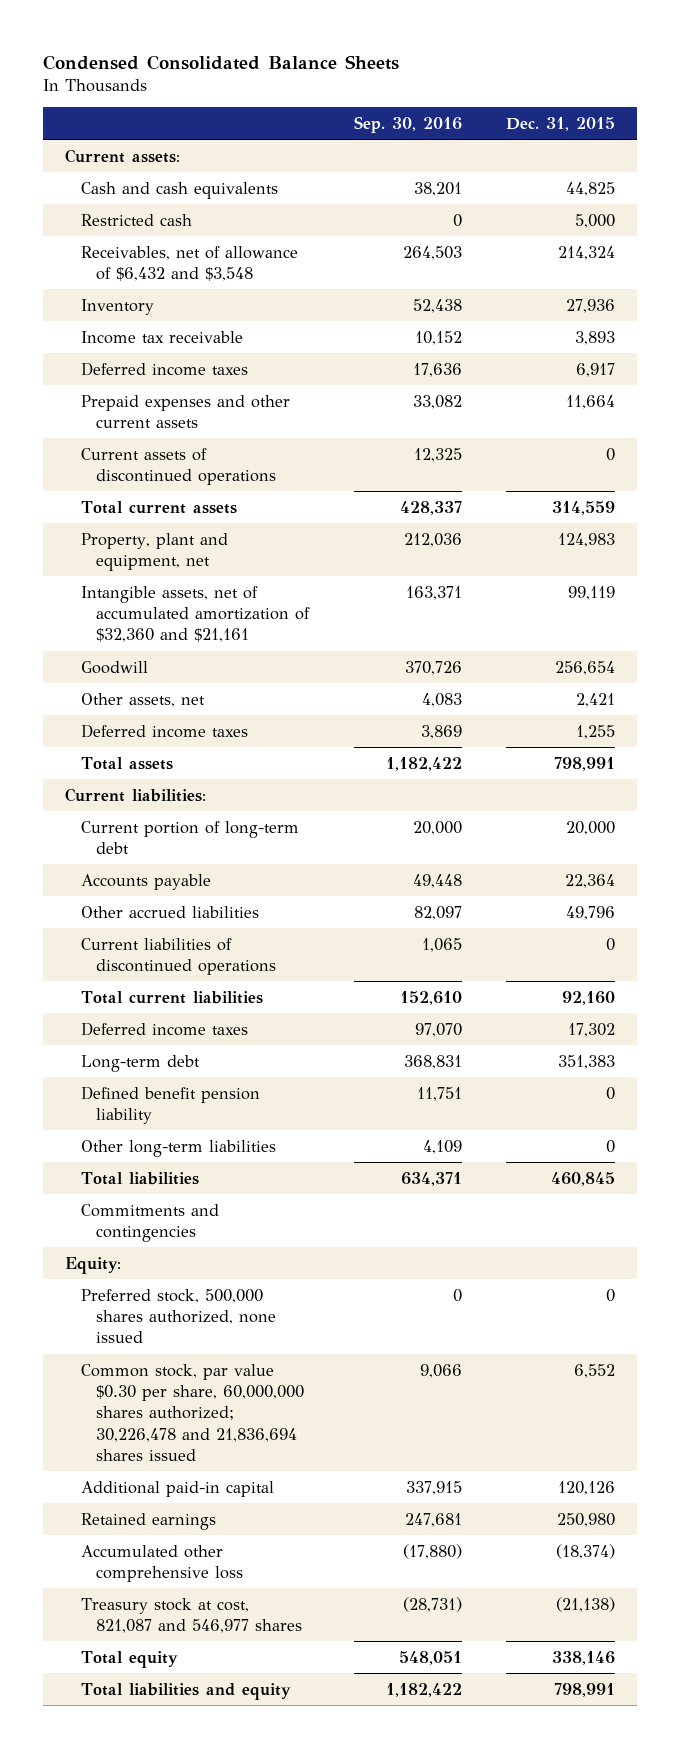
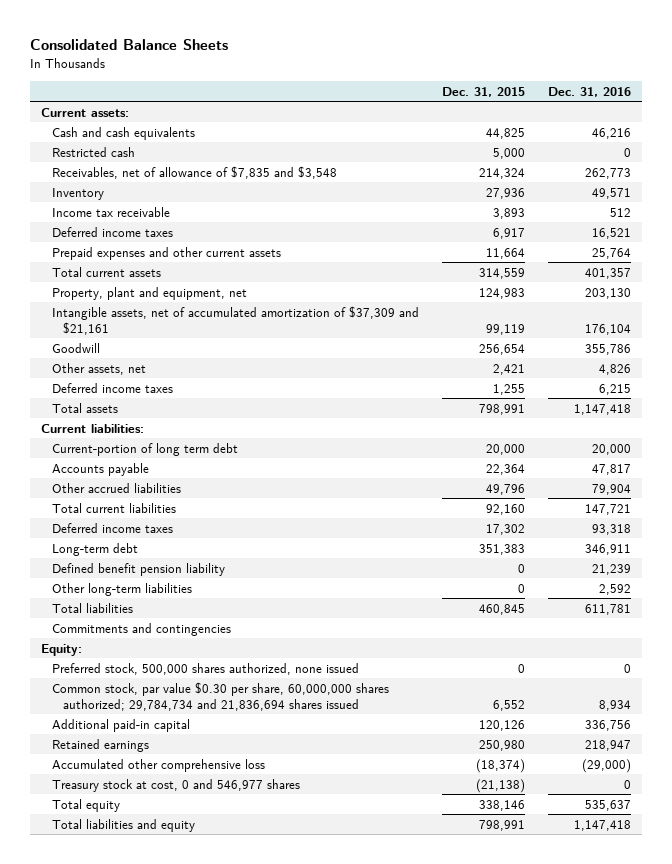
[43,54,400,70] Condensed Consolidated Balance Sheets -> [29,39,228,51] Consolidated Balance Sheets
[353,115,462,133] Sep. 30, 2016 -> none
none -> [547,86,631,97] Dec. 31, 2016
[80,245,298,282] Receivables, net of allowance of $6,432 and $3,548 -> [52,165,338,179] Receivables, net of allowance of $7,835 and $3,548
[80,447,277,486] Current assets of discontinued operations -> none
[80,585,311,643] Intangible assets, net of accumulated amortization of $32,360 and $21,161 -> [52,305,420,336] Intangible assets, net of accumulated amortization of $37,309 and $21,161
[80,820,299,855] Current portion of long-term debt -> [52,442,239,456] Current-portion of long term debt
[80,937,277,976] Current liabilities of discontinued operations -> none
[80,1363,305,1461] Common stock, par value $0.30 per share, 60,000,000 shares authorized; 30,226,478 and 21,836,694 shares issued -> [52,681,390,712] Common stock, par value $0.30 per share, 60,000,000 shares authorized; 29,784,734 and 21,836,694 shares issued
[80,1597,303,1634] Treasury stock at cost, 821,087 and 546,977 shares -> [52,778,301,792] Treasury stock at cost, 0 and 546,977 shares

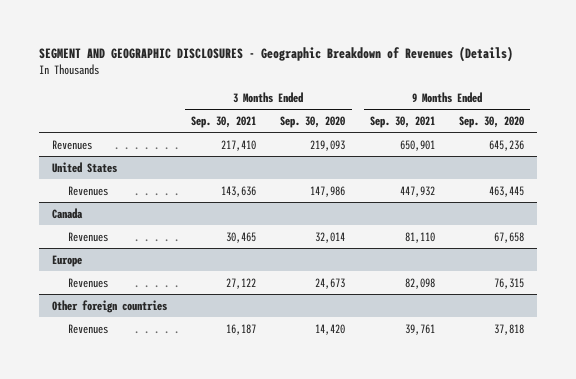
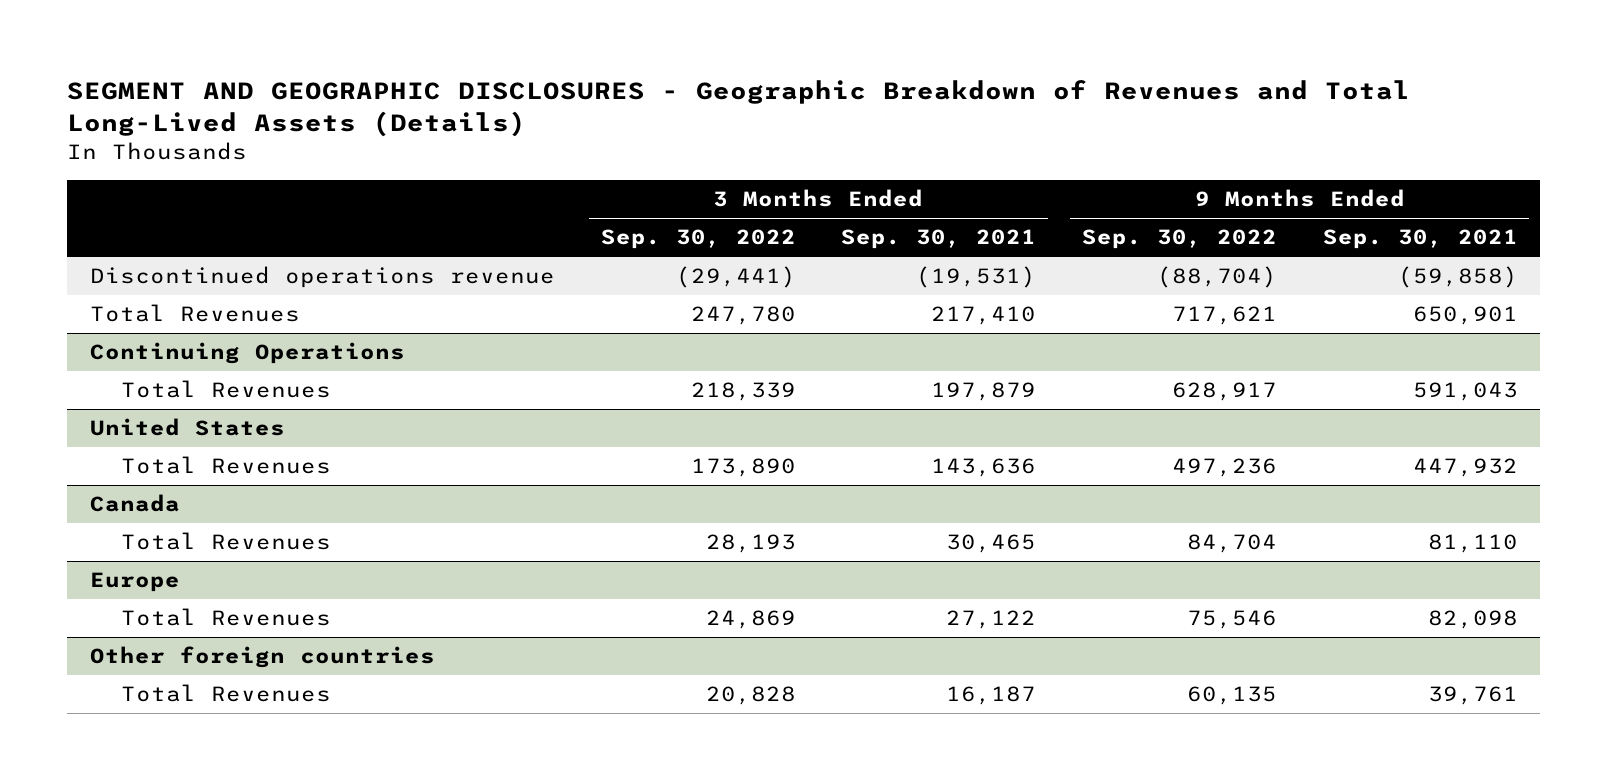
[39,45,514,62] SEGMENT AND GEOGRAPHIC DISCLOSURES - Geographic Breakdown of Revenues (Details) -> [67,80,1411,138] SEGMENT AND GEOGRAPHIC DISCLOSURES - Geographic Breakdown of Revenues and Total Long-Lived Assets (Details)
[280,115,346,128] Sep. 30, 2020 -> none
[459,115,525,128] Sep. 30, 2020 -> none
none -> [600,229,796,250] Sep. 30, 2022
none -> [1081,229,1277,250] Sep. 30, 2022
none -> [89,266,555,289] Discontinued operations revenue
[51,139,92,150] Revenues -> [89,304,300,323] Total Revenues
none -> [89,342,405,365] Continuing Operations
none -> [120,380,331,399] Total Revenues
[68,185,109,196] Revenues -> [120,456,331,475] Total Revenues
[68,231,109,242] Revenues -> [120,532,331,551] Total Revenues
[68,277,109,288] Revenues -> [120,608,331,627] Total Revenues
[68,323,109,334] Revenues -> [120,684,331,703] Total Revenues

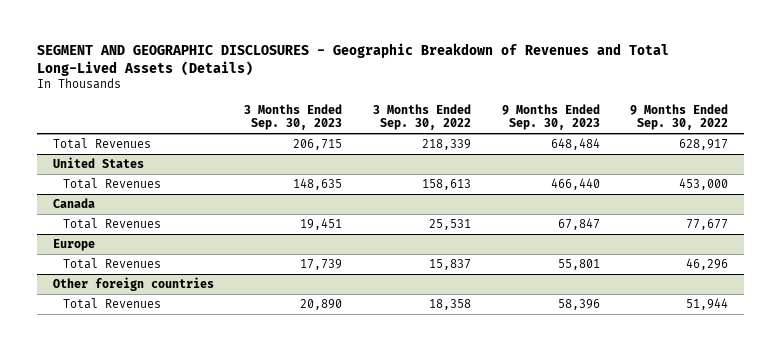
[841,229,1037,250] Sep. 30, 2021 -> none
[1322,229,1518,250] Sep. 30, 2021 -> none
none -> [244,103,343,131] 3 Months Ended Sep. 30, 2023
none -> [501,103,600,131] 9 Months Ended Sep. 30, 2023
[89,266,555,289] Discontinued operations revenue -> none
[89,304,300,323] Total Revenues -> none
[89,342,405,365] Continuing Operations -> none
[690,458,796,478] 173,890 -> [422,178,472,190] 158,613
[1171,458,1277,478] 497,236 -> [679,177,729,190] 453,000
[705,534,796,554] 28,193 -> [429,218,472,230] 25,531
[1186,534,1277,554] 84,704 -> [686,218,729,230] 77,677
[705,610,796,630] 24,869 -> [429,258,472,270] 15,837
[1186,610,1277,630] 75,546 -> [686,257,729,270] 46,296
[705,686,796,706] 20,828 -> [429,298,472,310] 18,358
[1186,686,1277,706] 60,135 -> [686,297,729,310] 51,944

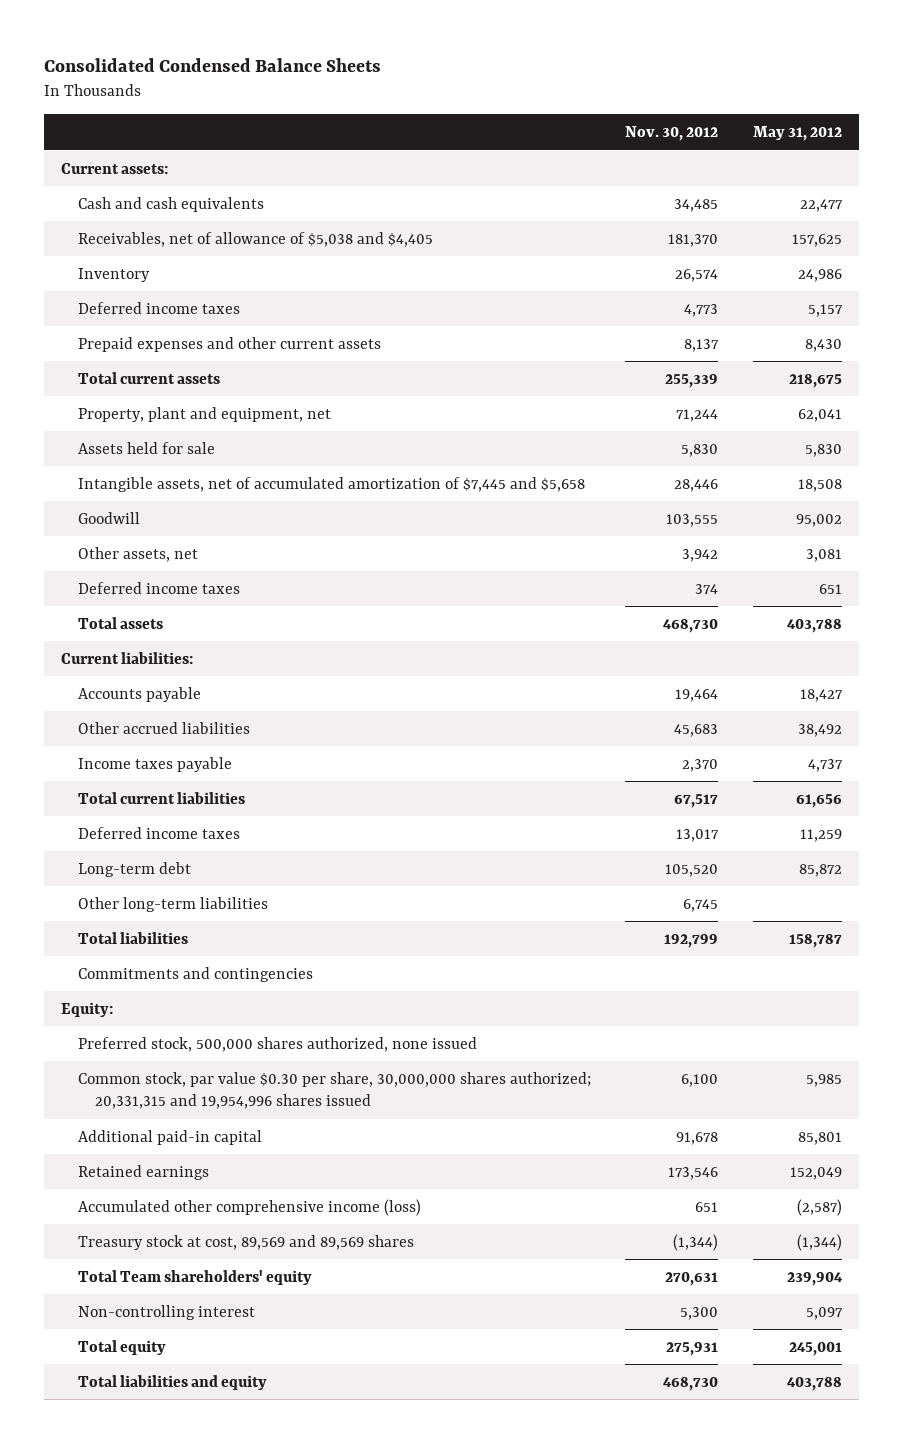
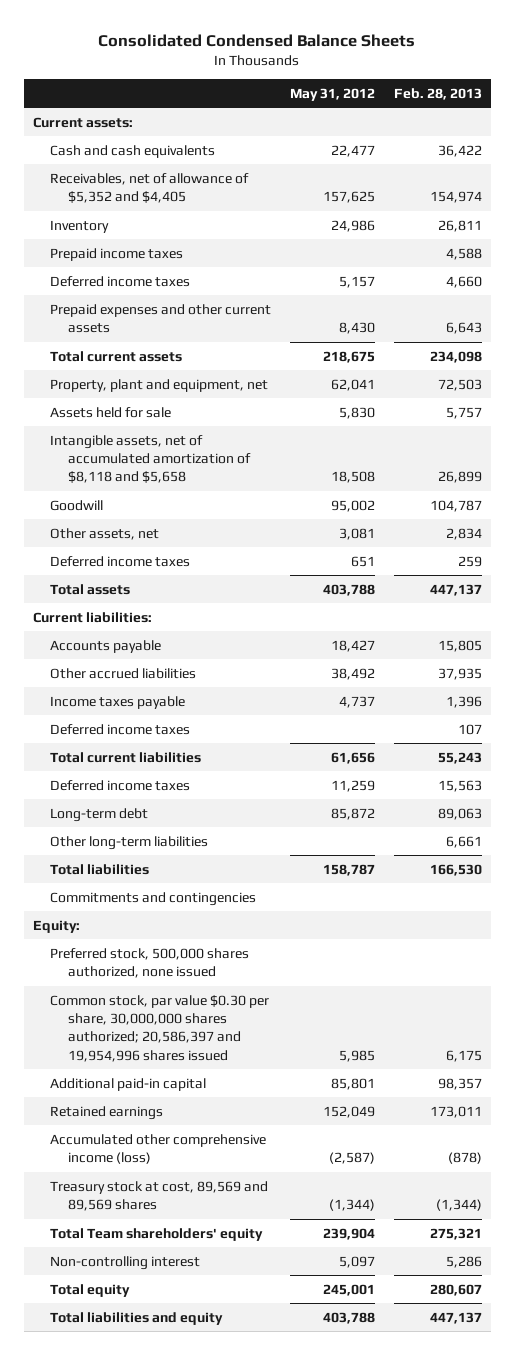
[625,126,719,142] Nov. 30, 2012 -> none
none -> [393,87,482,100] Feb. 28, 2013
[77,231,433,247] Receivables, net of allowance of $5,038 and $4,405 -> [50,172,250,204] Receivables, net of allowance of $5,352 and $4,405
none -> [50,247,184,261] Prepaid income taxes
[77,476,585,492] Intangible assets, net of accumulated amortization of $7,445 and $5,658 -> [50,434,252,484] Intangible assets, net of accumulated amortization of $8,118 and $5,658
none -> [50,723,191,735] Deferred income taxes
[77,1071,591,1110] Common stock, par value $0.30 per share, 30,000,000 shares authorized; 20,331,315 and 19,954,996 shares issued -> [50,994,270,1062] Common stock, par value $0.30 per share, 30,000,000 shares authorized; 20,586,397 and 19,954,996 shares issued

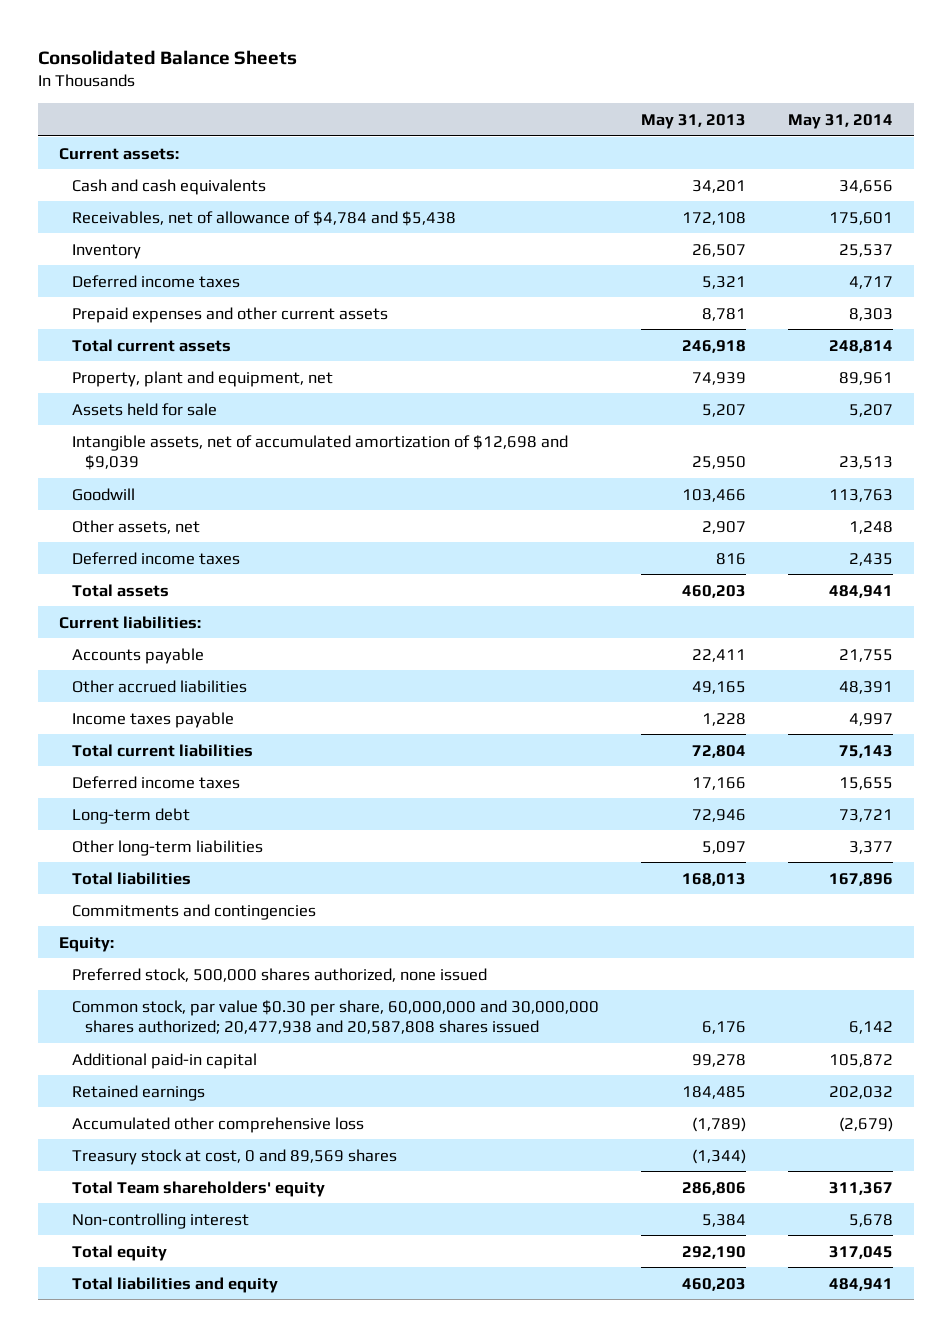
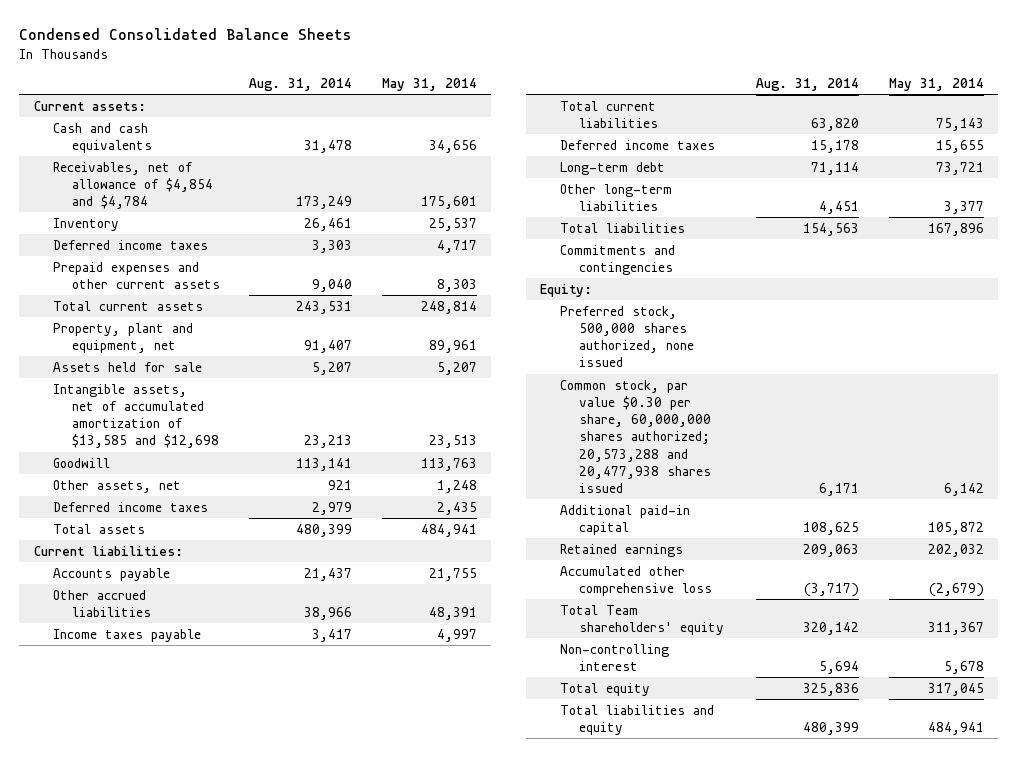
[38,49,298,65] Consolidated Balance Sheets -> [18,28,352,41] Condensed Consolidated Balance Sheets
[641,113,747,129] May 31, 2013 -> none
none -> [249,78,353,92] Aug. 31, 2014
[72,210,457,226] Receivables, net of allowance of $4,784 and $5,438 -> [52,161,213,210] Receivables, net of allowance of $4,854 and $4,784
[72,434,569,470] Intangible assets, net of accumulated amortization of $12,698 and $9,039 -> [52,383,219,449] Intangible assets, net of accumulated amortization of $13,585 and $12,698
[72,999,600,1034] Common stock, par value $0.30 per share, 60,000,000 and 30,000,000 shares authorized; 20,477,938 and 20,587,808 shares issued -> [559,379,711,494] Common stock, par value $0.30 per share, 60,000,000 shares authorized; 20,573,288 and 20,477,938 shares issued
[72,1148,398,1165] Treasury stock at cost, 0 and 89,569 shares -> none

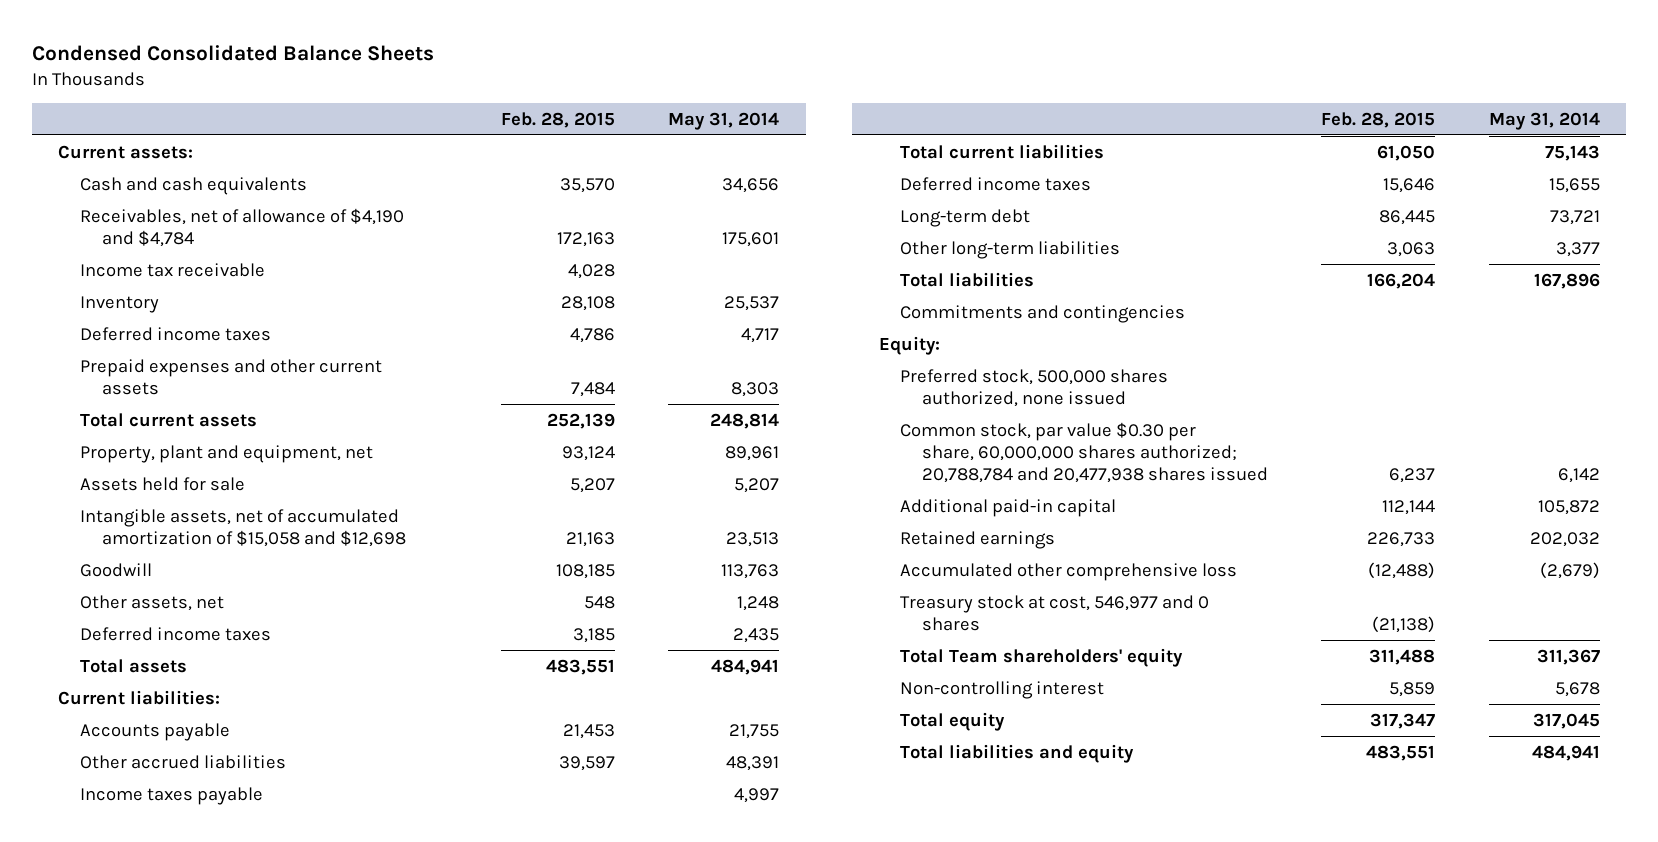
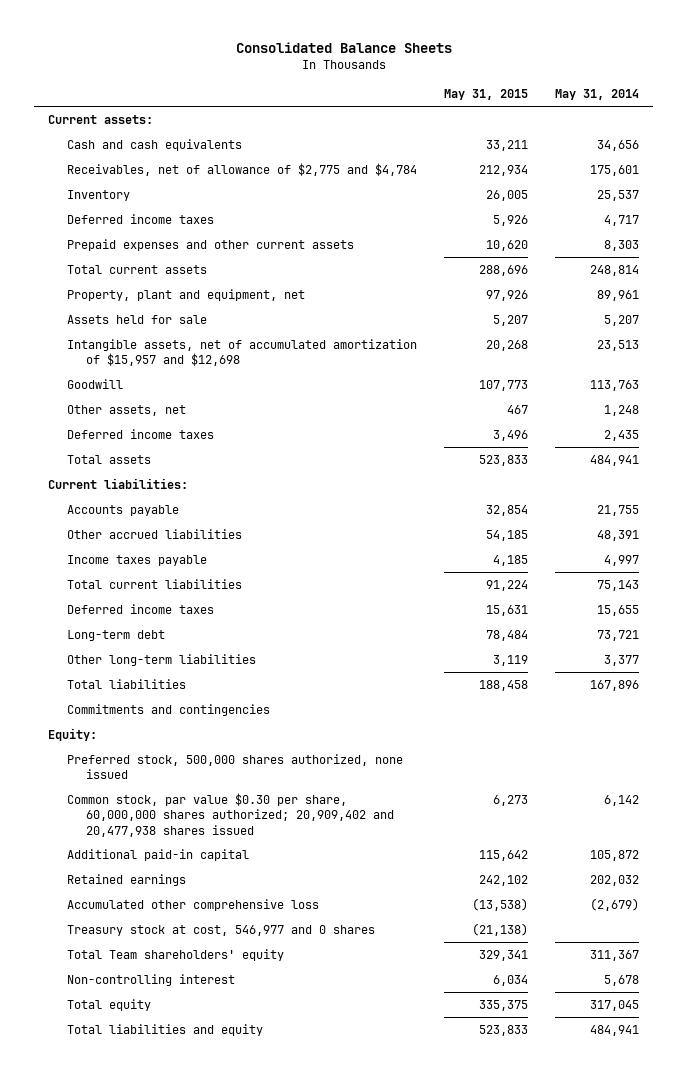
[31,45,434,62] Condensed Consolidated Balance Sheets -> [235,41,452,53] Consolidated Balance Sheets
[501,111,616,128] Feb. 28, 2015 -> none
none -> [444,89,529,101] May 31, 2015
[80,262,266,277] Income tax receivable -> none
[80,207,405,247] Receivables, net of allowance of $4,190 and $4,784 -> [66,162,417,176] Receivables, net of allowance of $2,775 and $4,784
[80,508,406,547] Intangible assets, net of accumulated amortization of $15,058 and $12,698 -> [66,338,417,367] Intangible assets, net of accumulated amortization of $15,957 and $12,698
[900,421,1269,484] Common stock, par value $0.30 per share, 60,000,000 shares authorized; 20,788,784 and 20,477,938 shares issued -> [66,792,394,837] Common stock, par value $0.30 per share, 60,000,000 shares authorized; 20,909,402 and 20,477,938 shares issued

